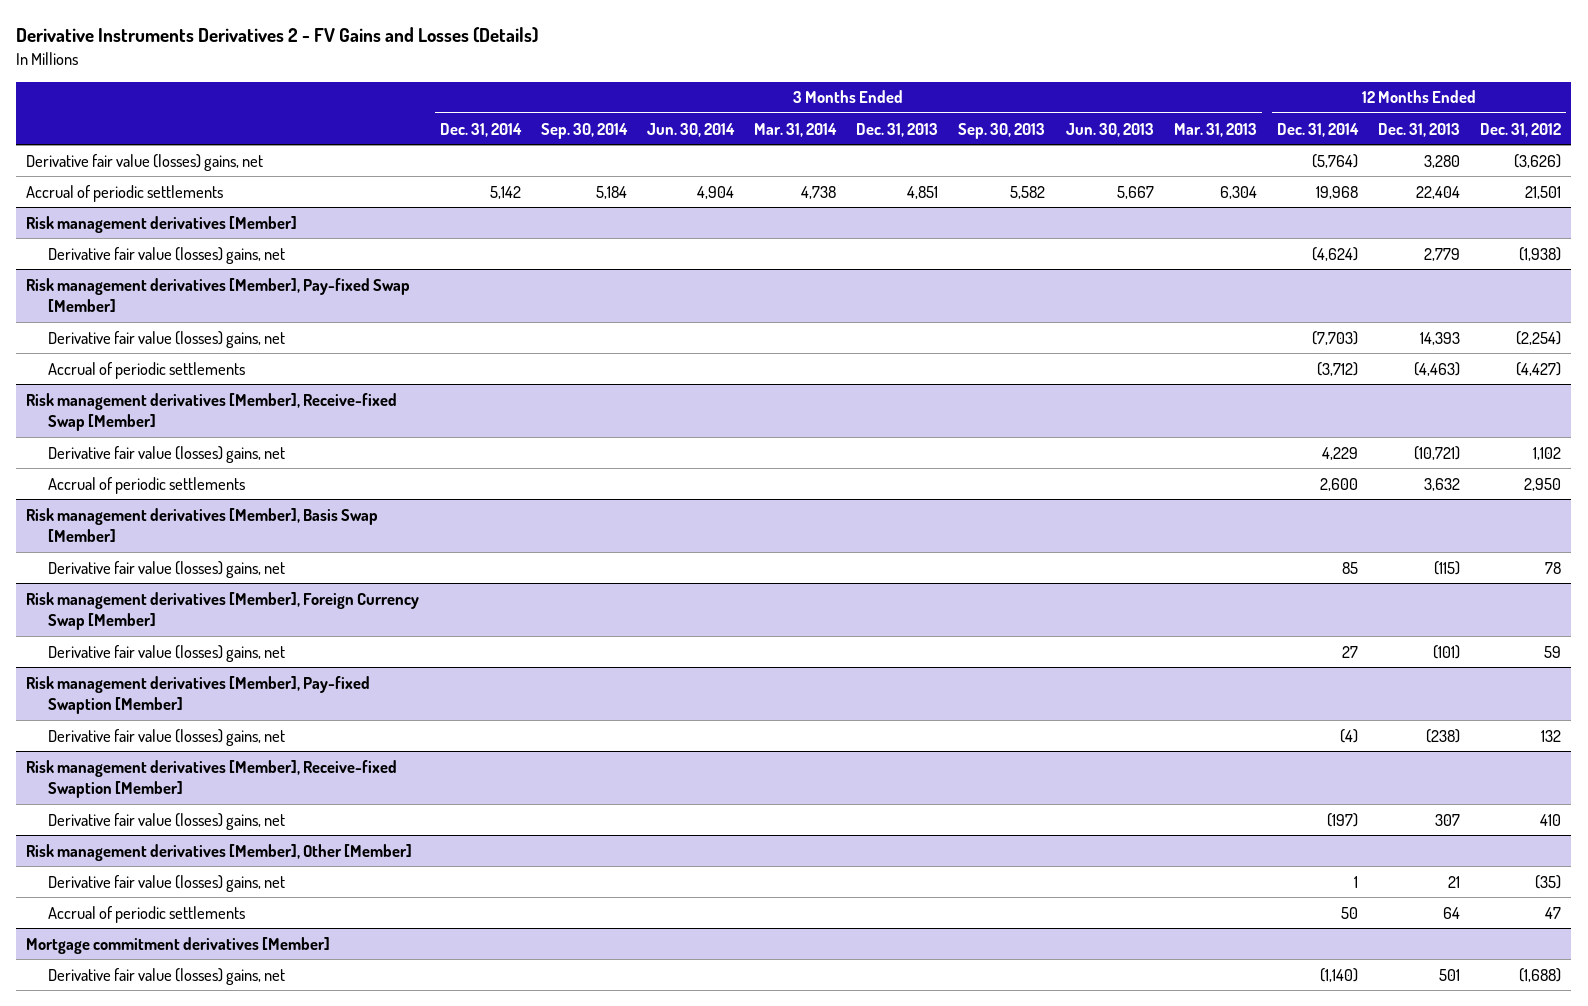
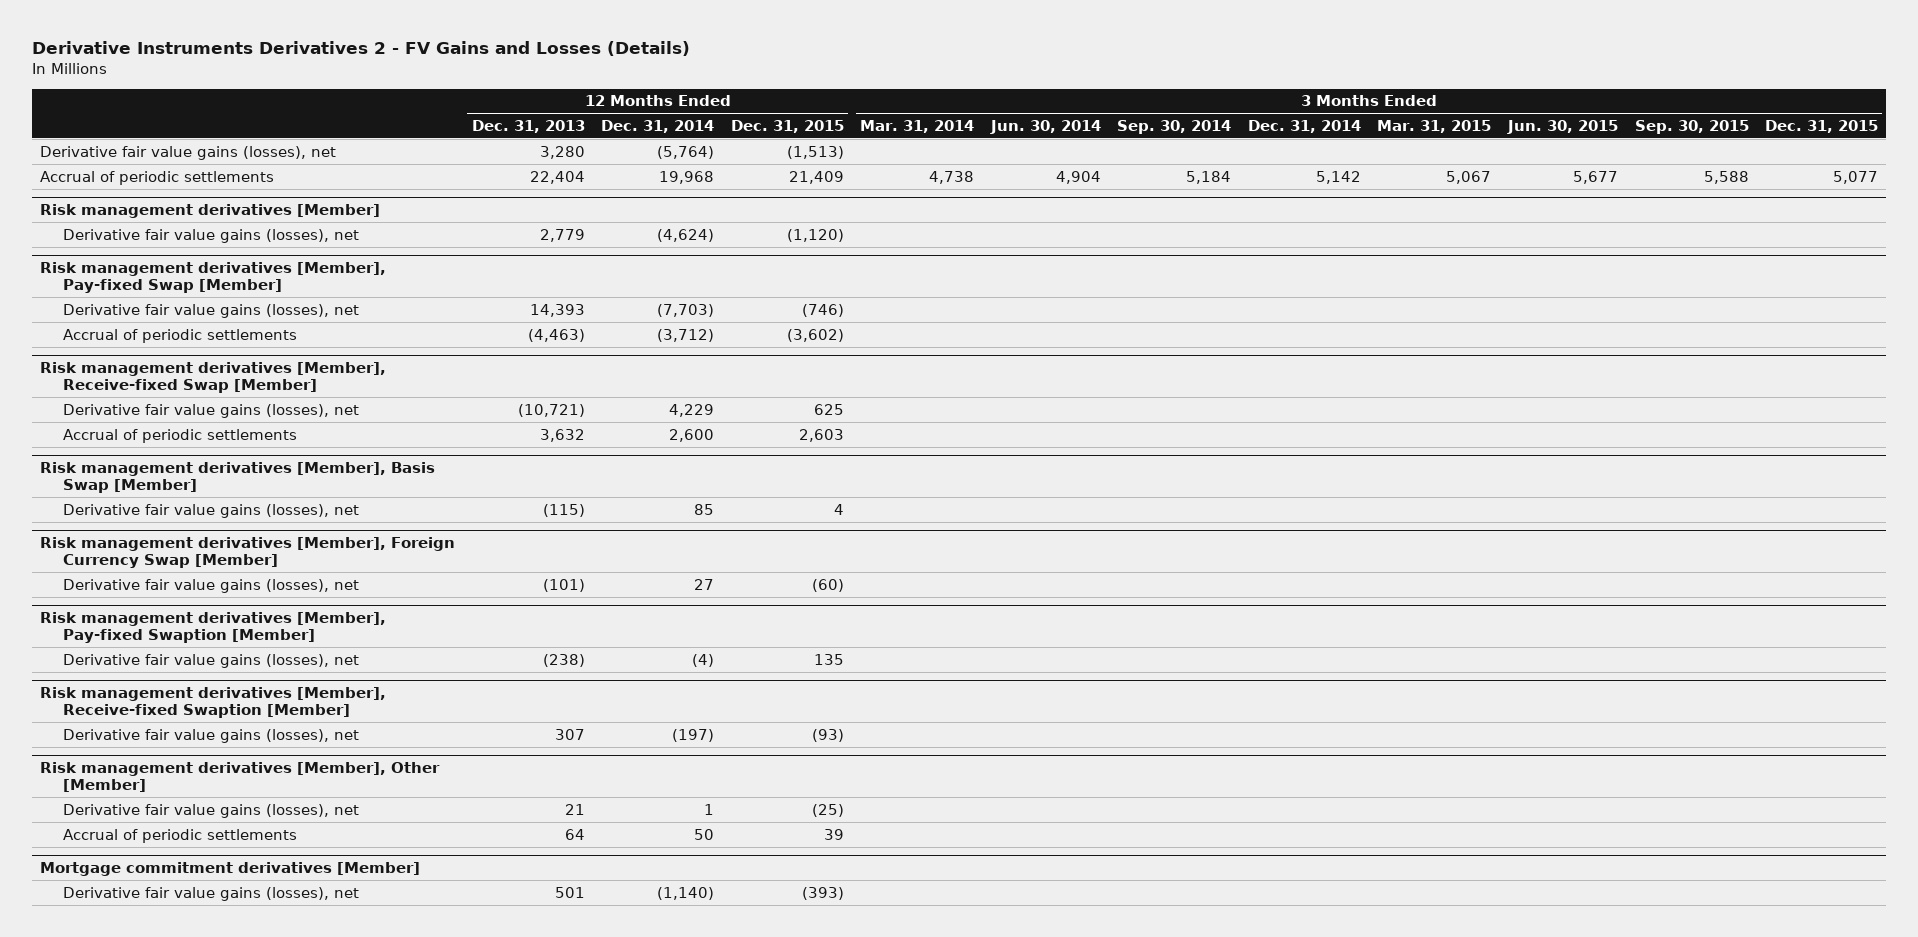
[856,122,939,137] Dec. 31, 2013 -> none
[958,122,1046,139] Sep. 30, 2013 -> none
[1065,122,1154,137] Jun. 30, 2013 -> none
[1173,122,1257,137] Mar. 31, 2013 -> none
[1480,122,1562,137] Dec. 31, 2012 -> none
none -> [730,119,844,133] Dec. 31, 2015
none -> [1377,119,1492,133] Mar. 31, 2015
none -> [1507,119,1619,134] Jun. 30, 2015
none -> [1634,119,1749,134] Sep. 30, 2015
none -> [1765,119,1879,133] Dec. 31, 2015
[26,153,264,171] Derivative fair value (losses) gains, net -> [40,145,337,160] Derivative fair value gains (losses), net
[47,246,285,264] Derivative fair value (losses) gains, net -> [62,228,359,243] Derivative fair value gains (losses), net
[47,330,285,348] Derivative fair value (losses) gains, net -> [62,303,359,318] Derivative fair value gains (losses), net
[47,445,285,463] Derivative fair value (losses) gains, net -> [62,403,359,418] Derivative fair value gains (losses), net
[47,560,285,578] Derivative fair value (losses) gains, net -> [62,503,359,518] Derivative fair value gains (losses), net
[47,644,285,662] Derivative fair value (losses) gains, net -> [62,578,359,593] Derivative fair value gains (losses), net
[47,728,285,746] Derivative fair value (losses) gains, net -> [62,653,359,668] Derivative fair value gains (losses), net
[47,812,285,830] Derivative fair value (losses) gains, net -> [62,728,359,743] Derivative fair value gains (losses), net
[47,874,285,892] Derivative fair value (losses) gains, net -> [62,803,359,818] Derivative fair value gains (losses), net
[47,967,285,985] Derivative fair value (losses) gains, net -> [62,886,359,901] Derivative fair value gains (losses), net

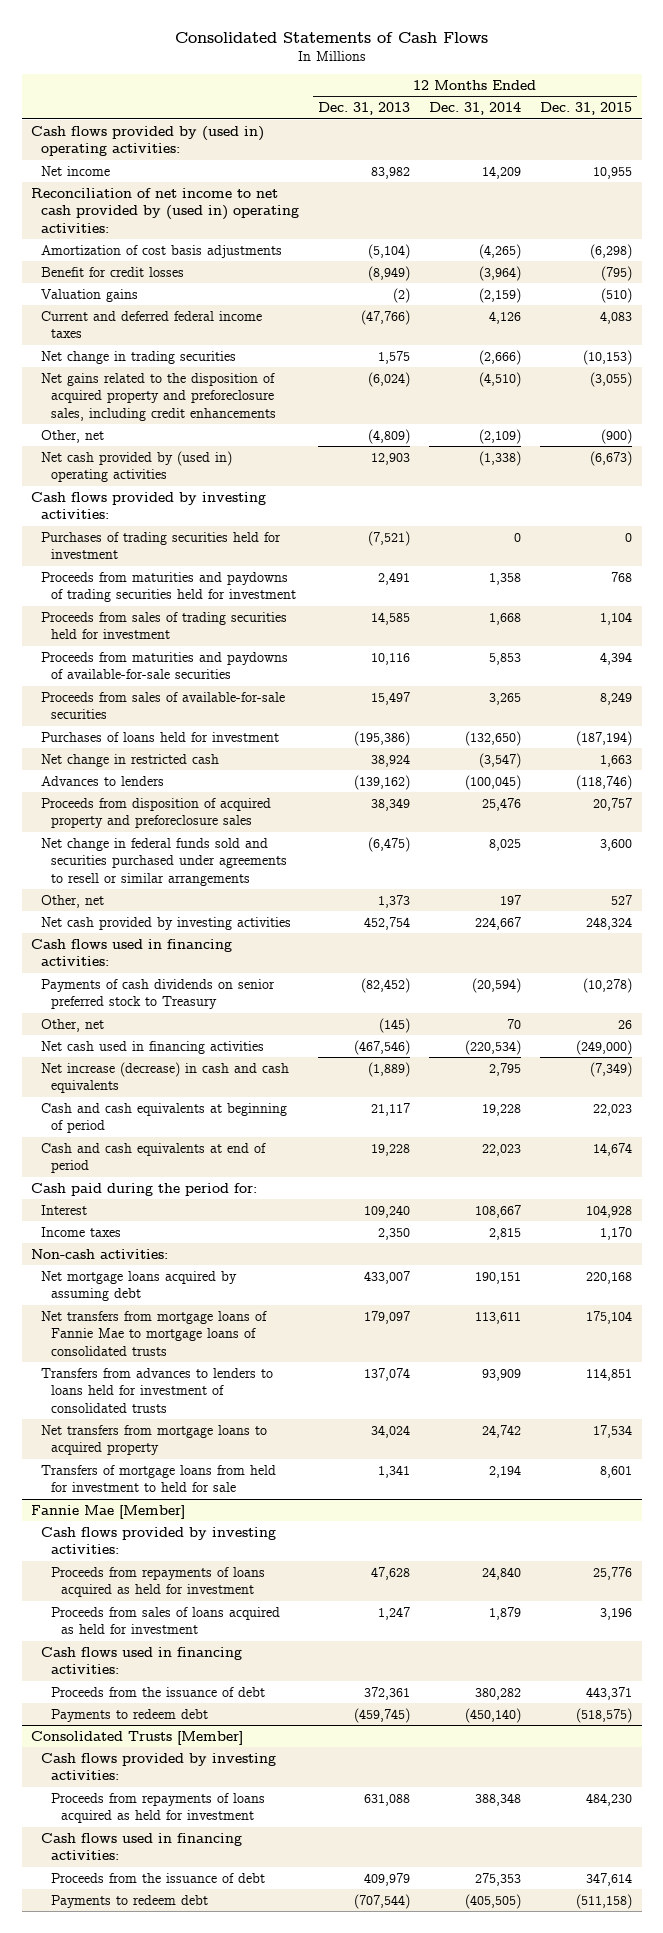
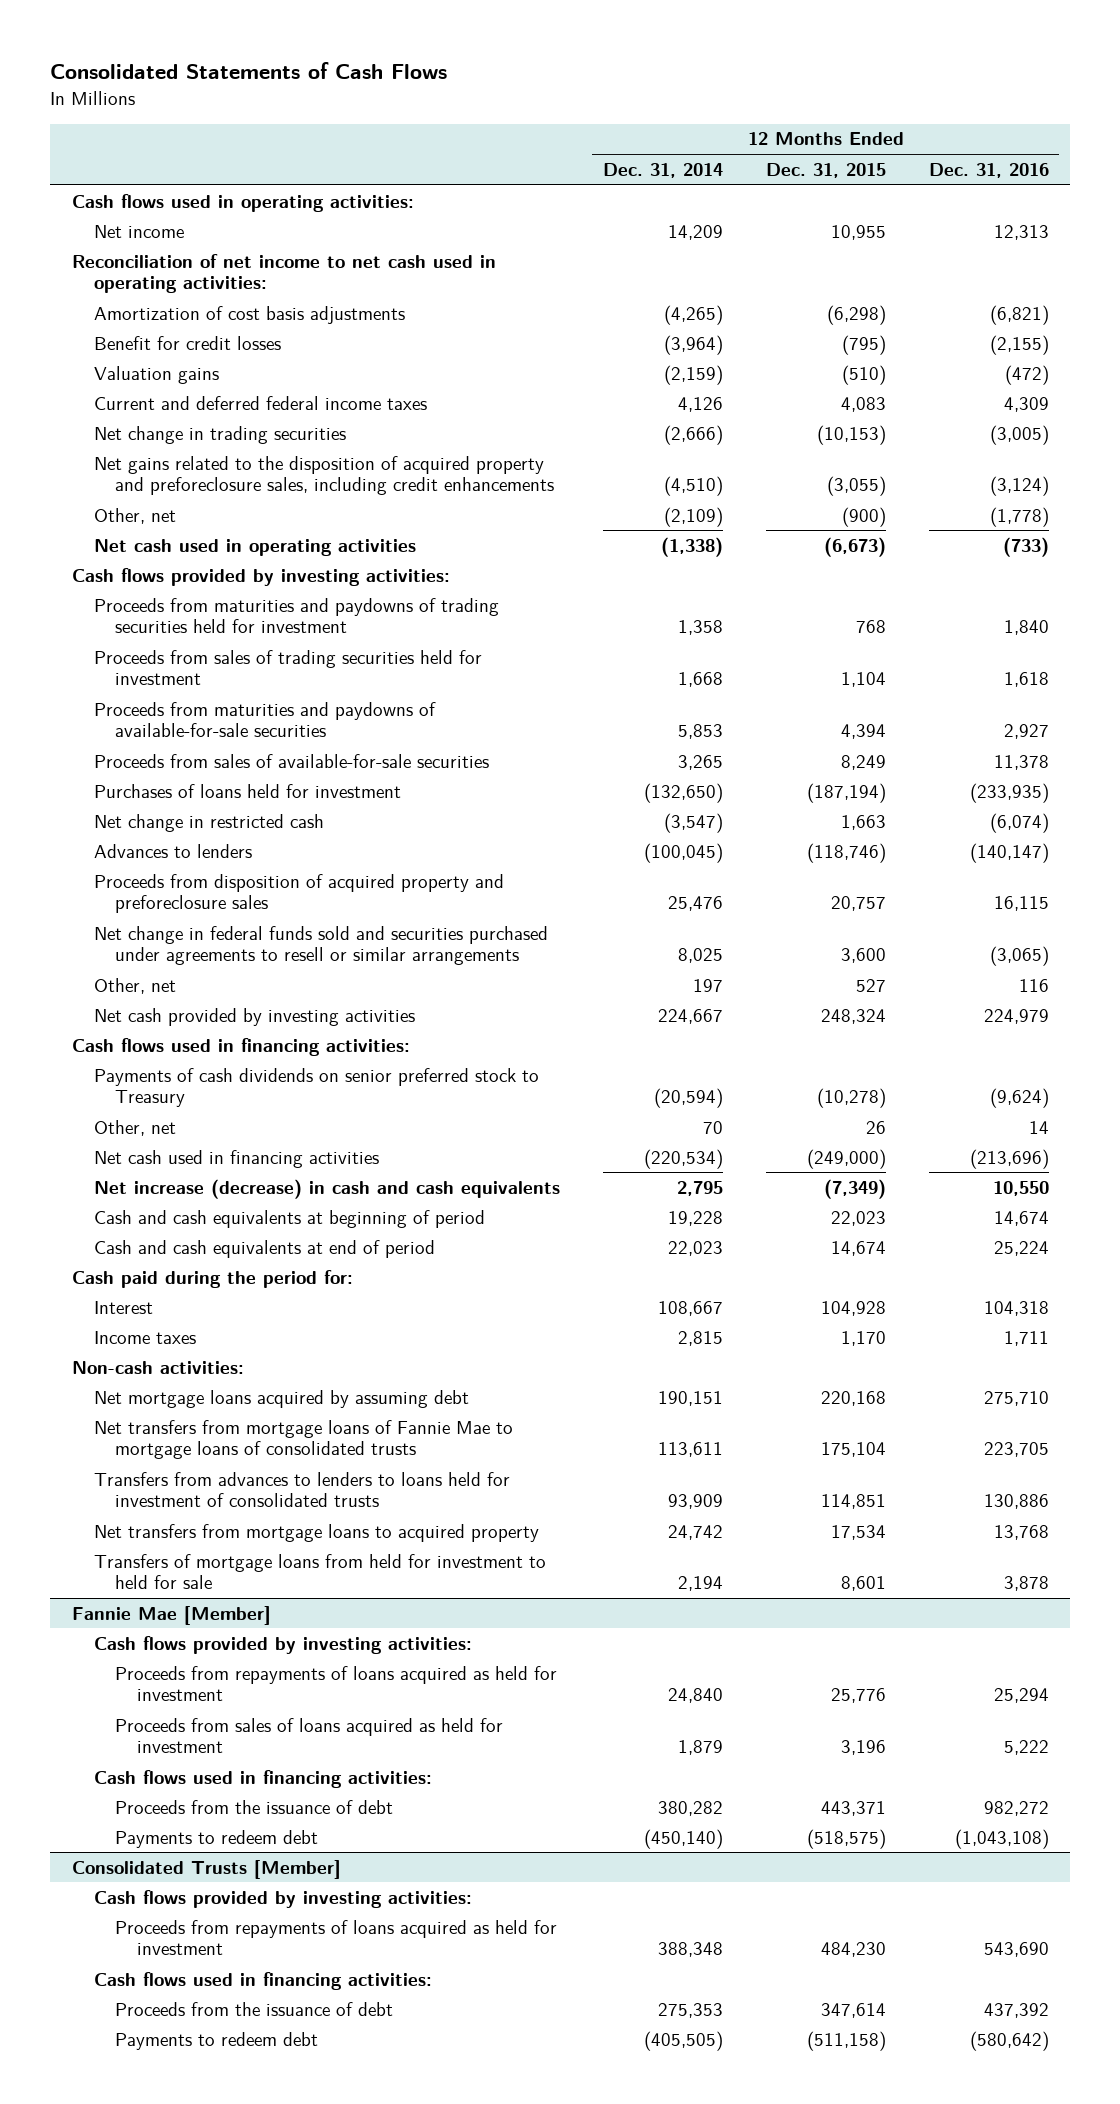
[318,102,411,116] Dec. 31, 2013 -> none
none -> [928,162,1049,178] Dec. 31, 2016
[31,125,265,157] Cash flows provided by (used in) operating activities: -> [71,193,414,212] Cash flows used in operating activities:
[31,187,300,233] Reconciliation of net income to net cash provided by (used in) operating activities: -> [71,253,496,294] Reconciliation of net income to net cash used in operating activities:
[41,450,233,483] Net cash provided by (used in) operating activities -> [93,538,416,556] Net cash used in operating activities
[41,531,282,560] Purchases of trading securities held for investment -> none

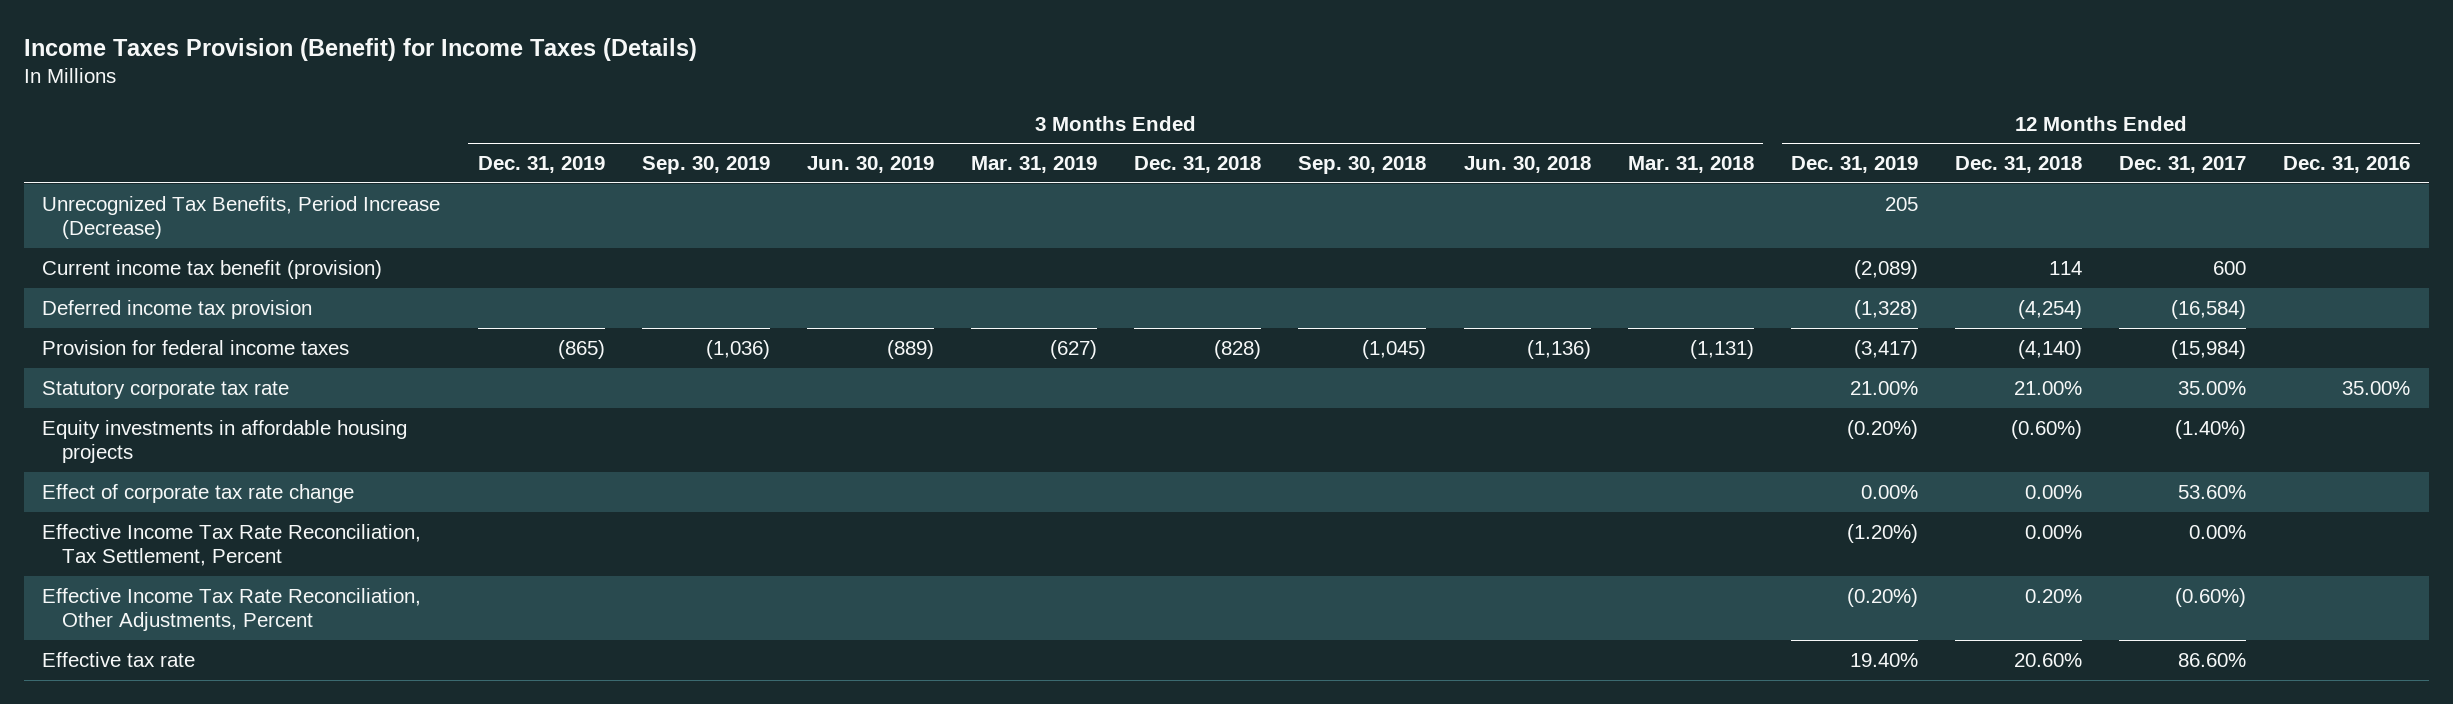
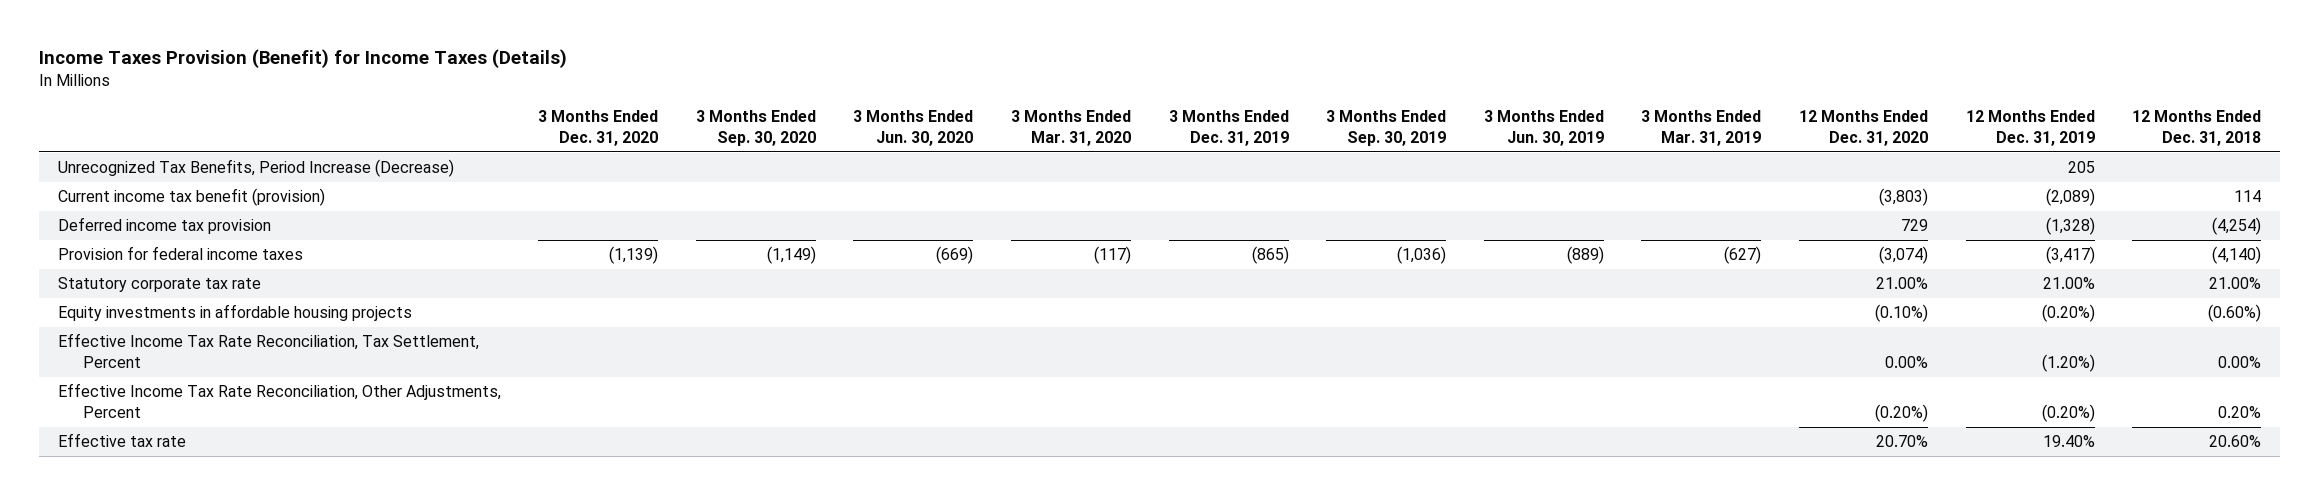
[1134,156,1262,174] Dec. 31, 2018 -> none
[1298,156,1427,175] Sep. 30, 2018 -> none
[1463,156,1591,174] Jun. 30, 2018 -> none
[1627,156,1754,174] Mar. 31, 2018 -> none
[2119,156,2247,174] Dec. 31, 2017 -> none
[2283,156,2411,174] Dec. 31, 2016 -> none
none -> [538,110,659,146] 3 Months Ended Dec. 31, 2020
none -> [695,110,816,146] 3 Months Ended Sep. 30, 2020
none -> [853,110,974,146] 3 Months Ended Jun. 30, 2020
none -> [1011,110,1132,146] 3 Months Ended Mar. 31, 2020
none -> [1798,110,1928,146] 12 Months Ended Dec. 31, 2020
[42,483,355,503] Effect of corporate tax rate change -> none

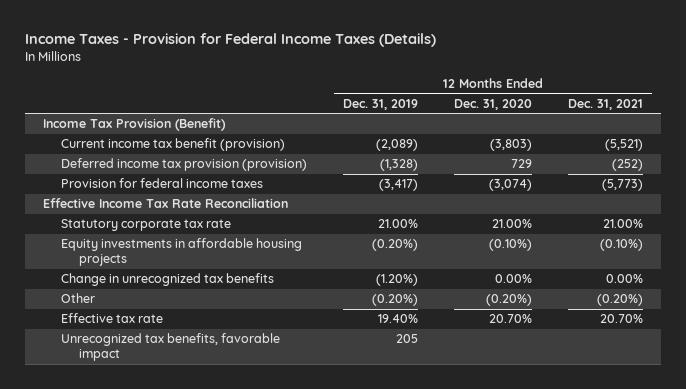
[38,48,567,68] Income Taxes Provision (Benefit) for Income Taxes (Details) -> [24,32,436,47] Income Taxes - Provision for Federal Income Taxes (Details)
[538,110,659,146] 3 Months Ended Dec. 31, 2020 -> none
[695,110,816,146] 3 Months Ended Sep. 30, 2020 -> none
[853,110,974,146] 3 Months Ended Jun. 30, 2020 -> none
[1011,110,1132,146] 3 Months Ended Mar. 31, 2020 -> none
[1168,110,1289,146] 3 Months Ended Dec. 31, 2019 -> none
[1326,110,1447,146] 3 Months Ended Sep. 30, 2019 -> none
[1483,110,1604,146] 3 Months Ended Jun. 30, 2019 -> none
[1641,110,1762,146] 3 Months Ended Mar. 31, 2019 -> none
[2132,110,2262,146] 12 Months Ended Dec. 31, 2018 -> none
none -> [567,98,643,110] Dec. 31, 2021
[57,159,454,178] Unrecognized Tax Benefits, Period Increase (Decrease) -> none
none -> [42,118,226,132] Income Tax Provision (Benefit)
[57,217,271,235] Deferred income tax provision -> [60,158,307,172] Deferred income tax provision (provision)
none -> [42,198,288,209] Effective Income Tax Rate Reconciliation
[57,333,479,368] Effective Income Tax Rate Reconciliation, Tax Settlement, Percent -> [60,273,274,287] Change in unrecognized tax benefits
[57,383,501,418] Effective Income Tax Rate Reconciliation, Other Adjustments, Percent -> [60,293,95,304] Other
none -> [60,333,280,361] Unrecognized tax benefits, favorable impact

